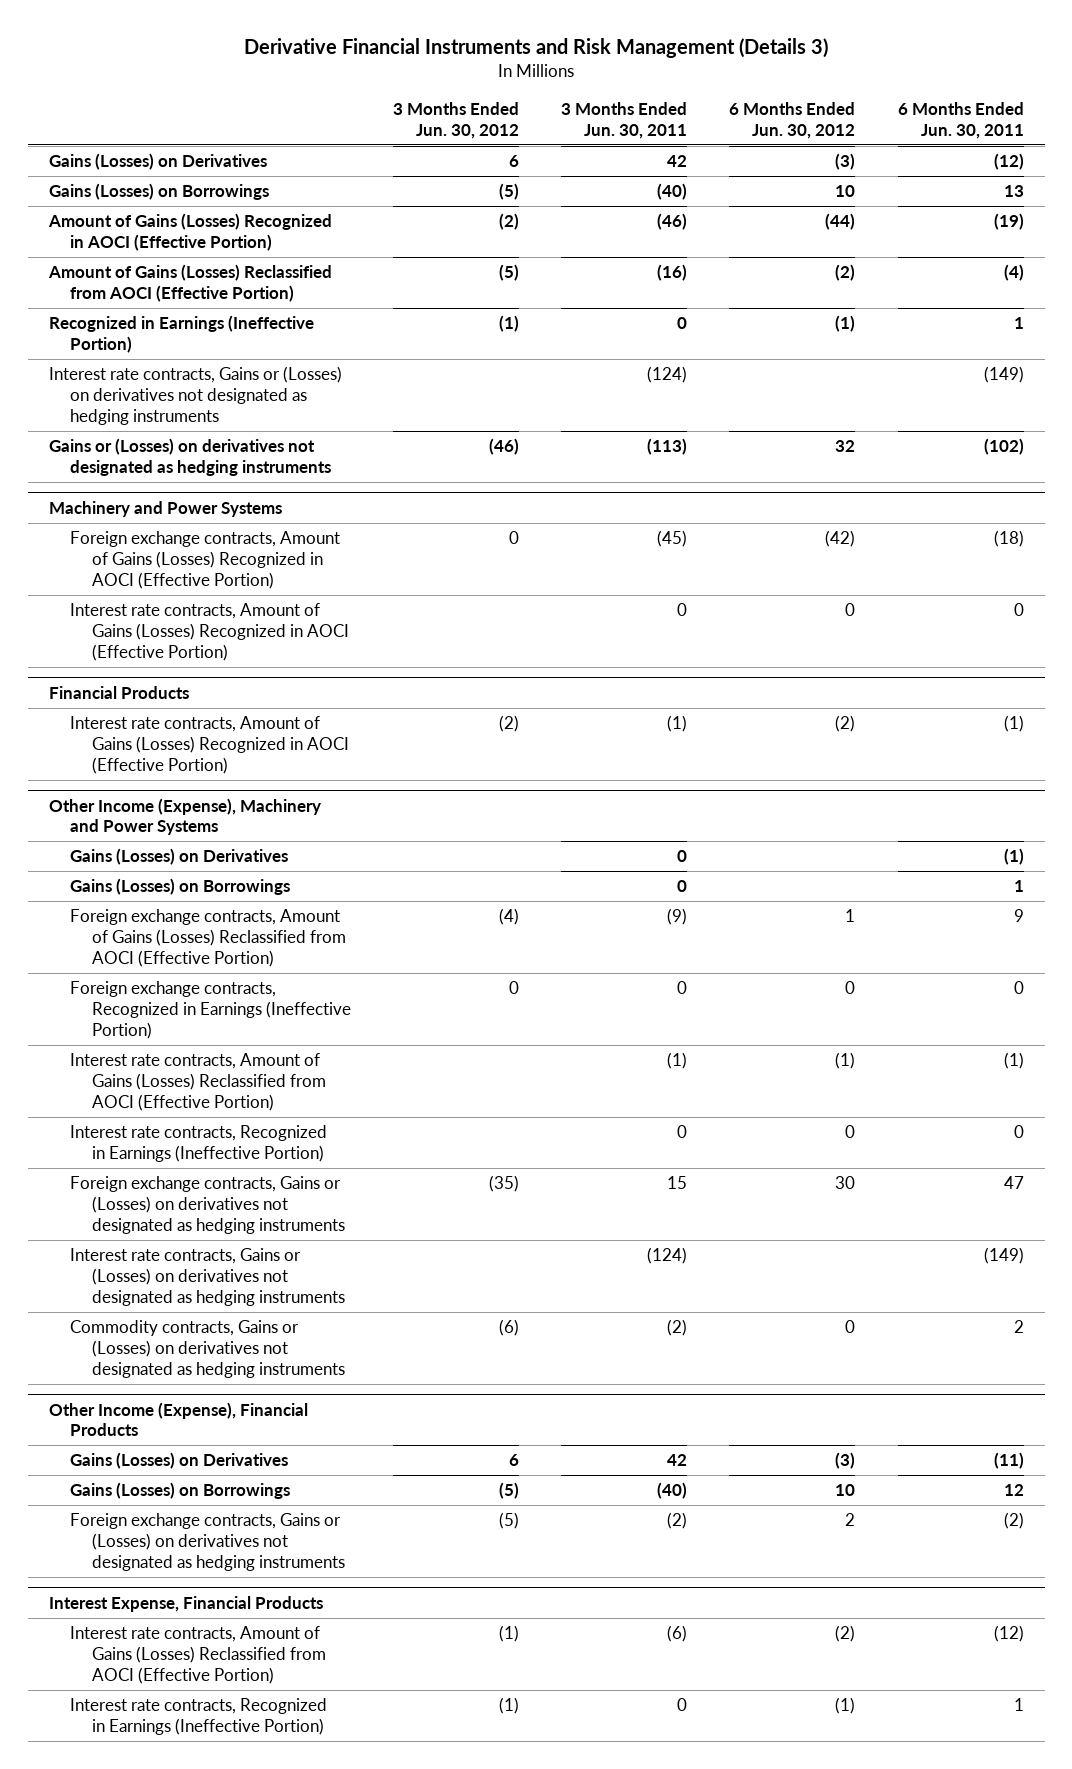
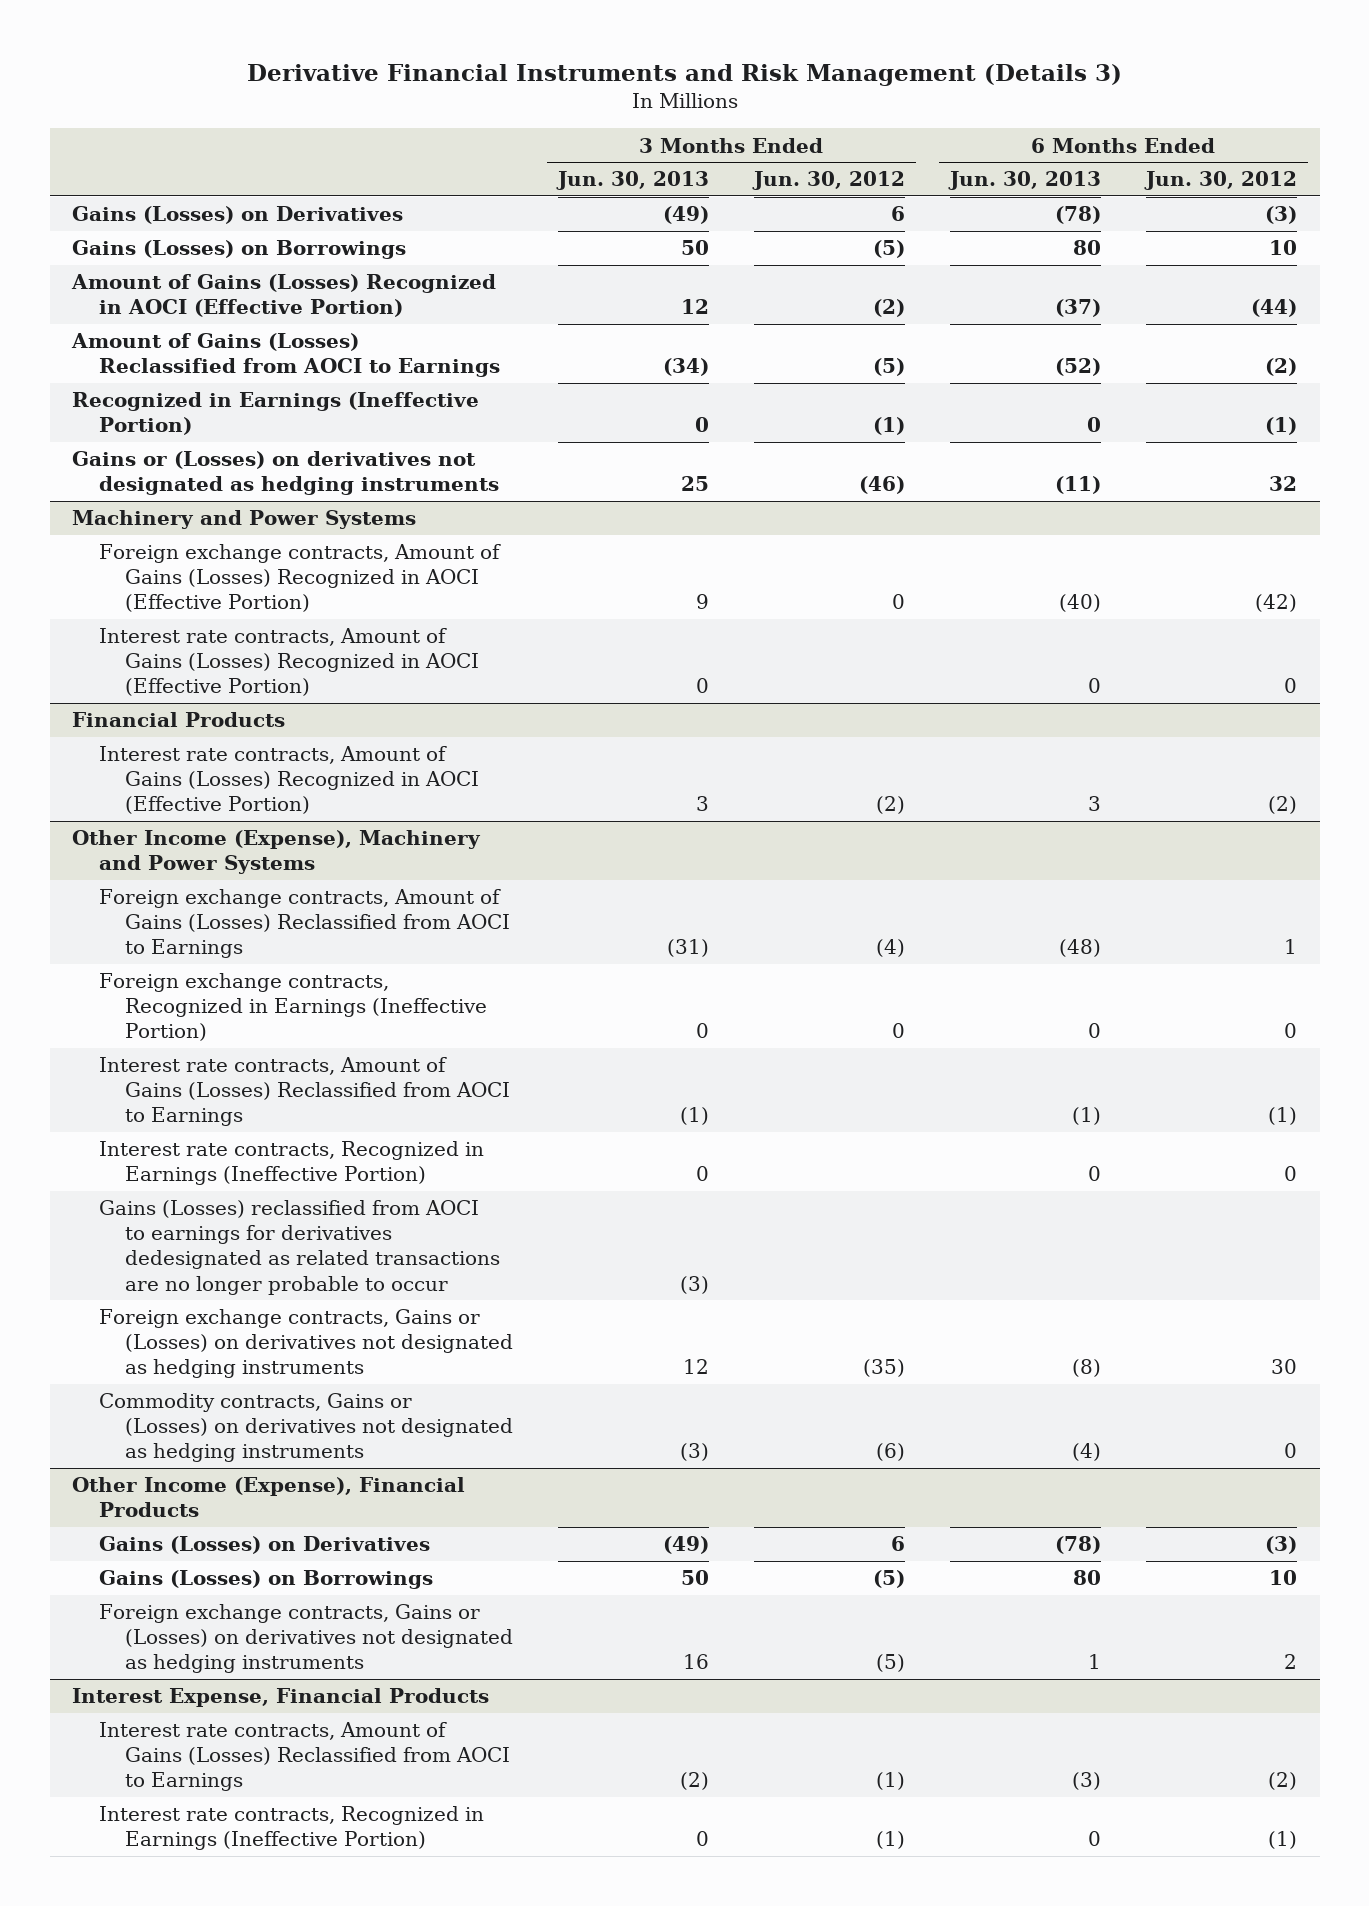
[561,102,688,139] 3 Months Ended Jun. 30, 2011 -> none
[897,102,1024,139] 6 Months Ended Jun. 30, 2011 -> none
none -> [555,171,709,191] Jun. 30, 2013
none -> [947,171,1101,191] Jun. 30, 2013
[47,264,332,302] Amount of Gains (Losses) Reclassified from AOCI (Effective Portion) -> [71,333,500,378] Amount of Gains (Losses) Reclassified from AOCI to Earnings
[48,366,342,425] Interest rate contracts, Gains or (Losses) on derivatives not designated as hedging instruments -> none
[70,848,289,866] Gains (Losses) on Derivatives -> none
[70,878,291,896] Gains (Losses) on Borrowings -> none
[70,909,347,967] Foreign exchange contracts, Amount of Gains (Losses) Reclassified from AOCI (Effective Portion) -> [98,889,510,959] Foreign exchange contracts, Amount of Gains (Losses) Reclassified from AOCI to Earnings
[70,1053,327,1111] Interest rate contracts, Amount of Gains (Losses) Reclassified from AOCI (Effective Portion) -> [98,1057,510,1127] Interest rate contracts, Amount of Gains (Losses) Reclassified from AOCI to Earnings
none -> [98,1200,500,1295] Gains (Losses) reclassified from AOCI to earnings for derivatives dedesignated as related transactions are no longer probable to occur
[70,1248,346,1306] Interest rate contracts, Gains or (Losses) on derivatives not designated as hedging instruments -> none
[70,1626,327,1684] Interest rate contracts, Amount of Gains (Losses) Reclassified from AOCI (Effective Portion) -> [98,1722,510,1792] Interest rate contracts, Amount of Gains (Losses) Reclassified from AOCI to Earnings

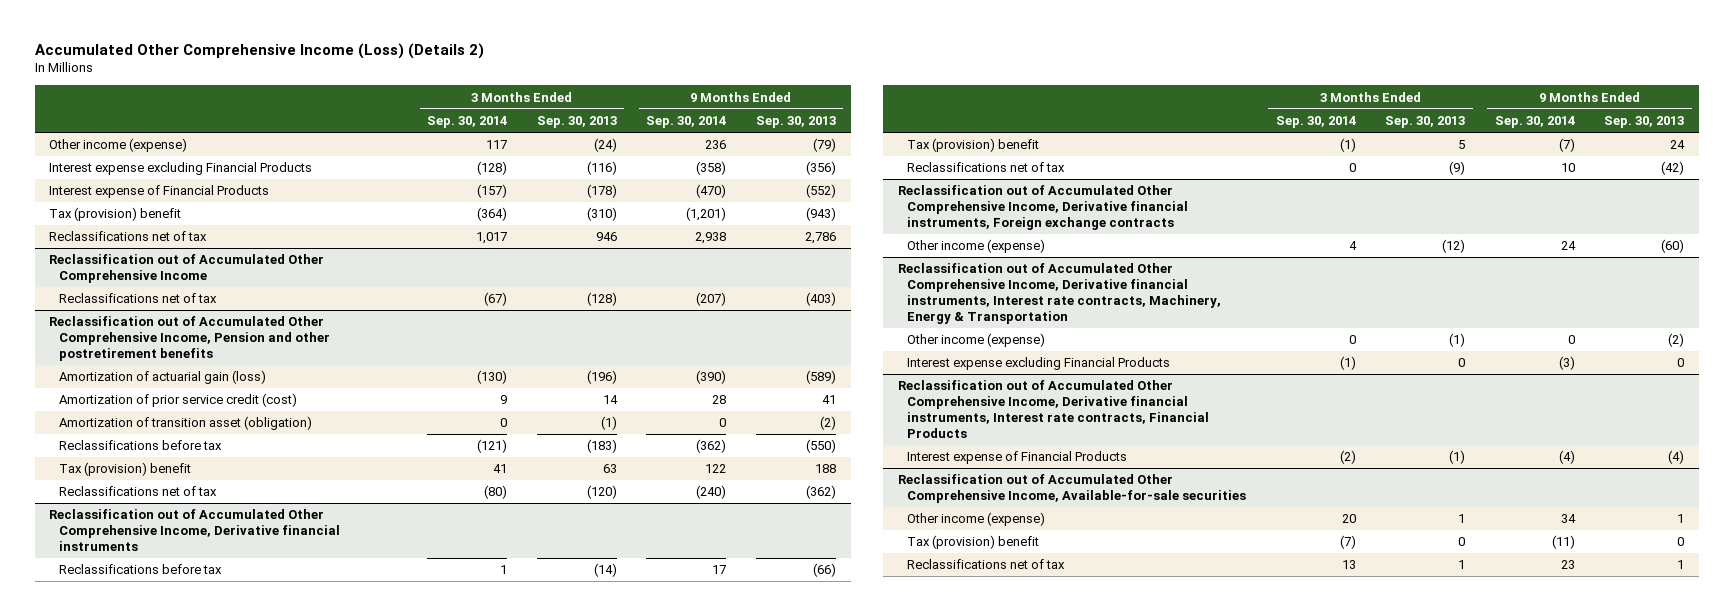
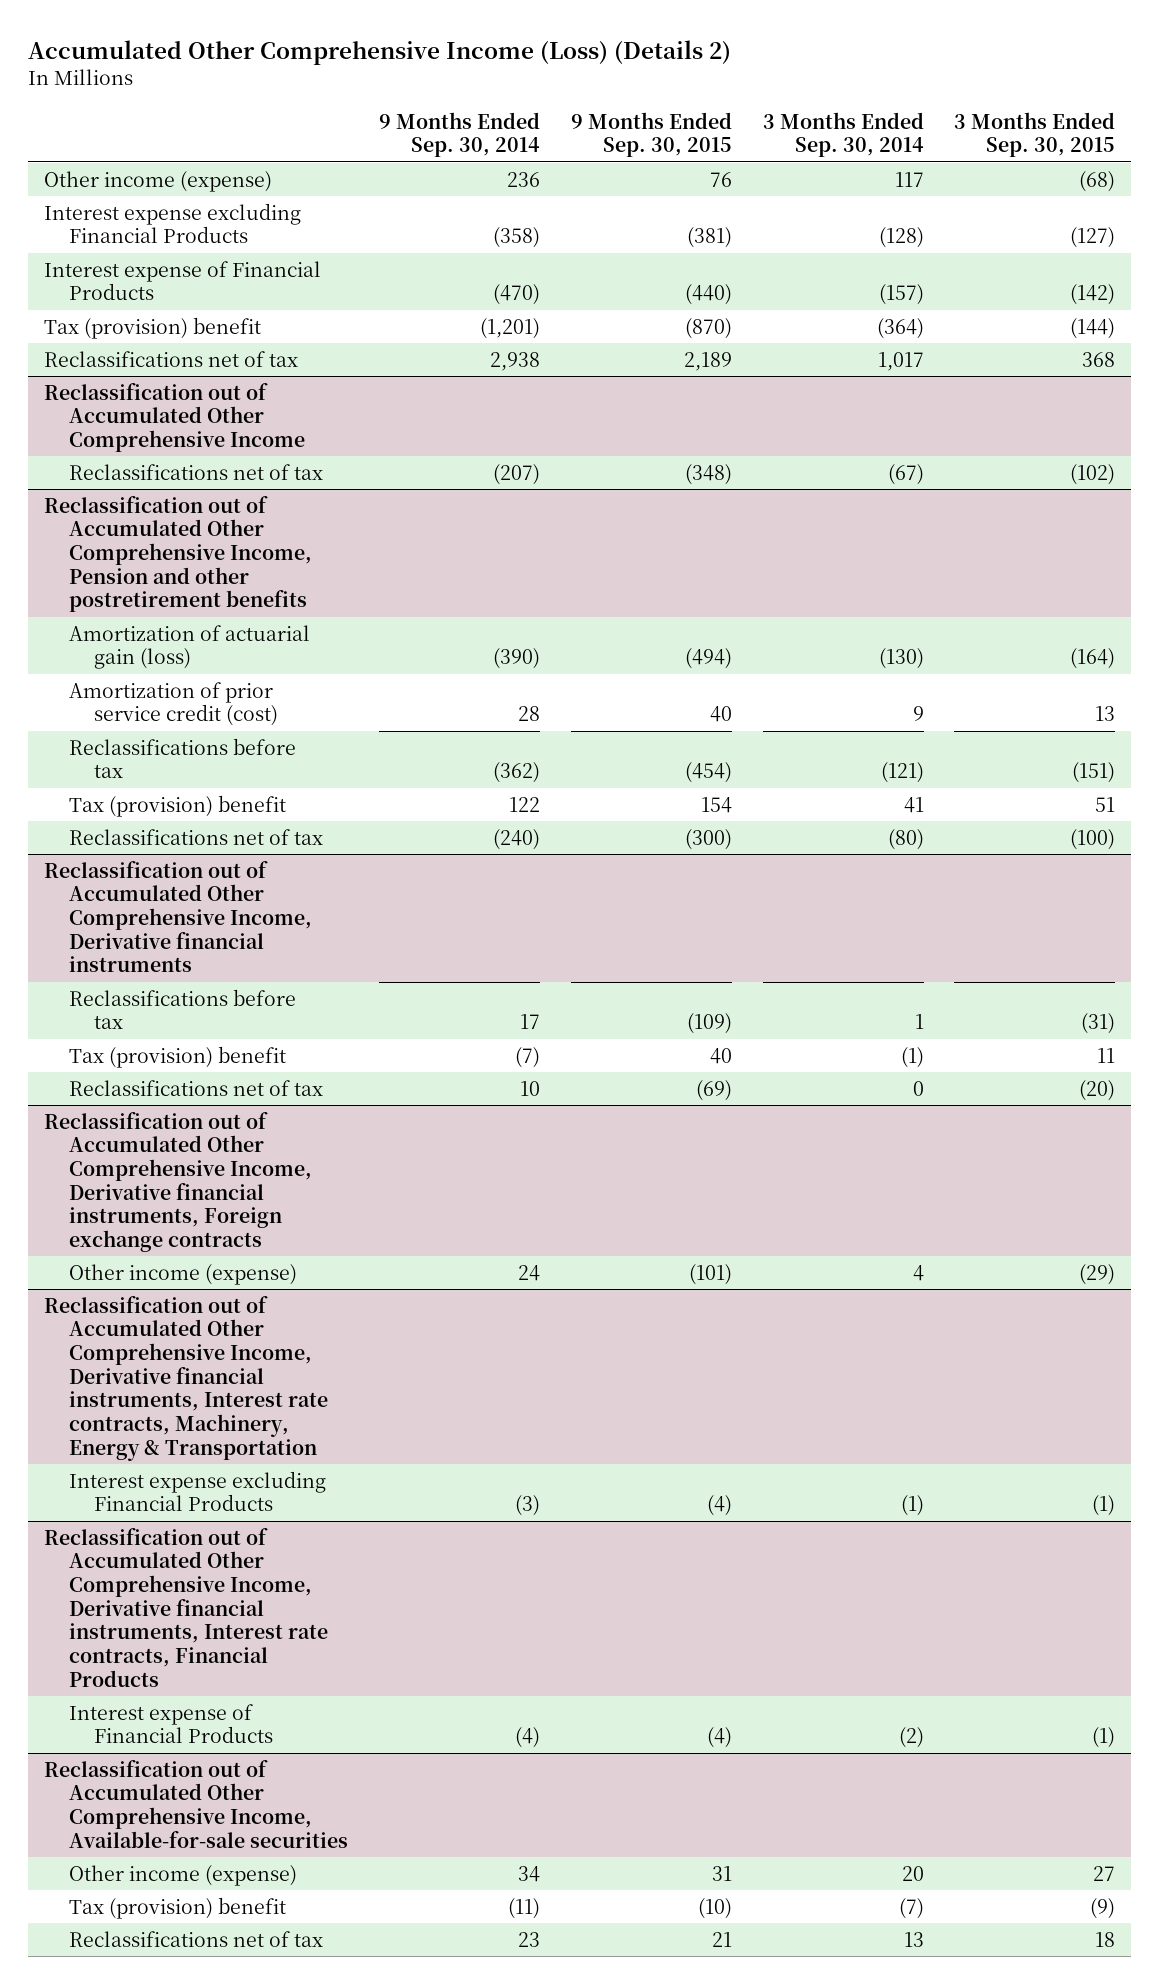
[536,116,617,129] Sep. 30, 2013 -> none
[755,116,836,129] Sep. 30, 2013 -> none
none -> [570,111,732,158] 9 Months Ended Sep. 30, 2015
none -> [954,111,1116,158] 3 Months Ended Sep. 30, 2015
[58,416,312,431] Amortization of transition asset (obligation) -> none
[907,333,1046,348] Other income (expense) -> none

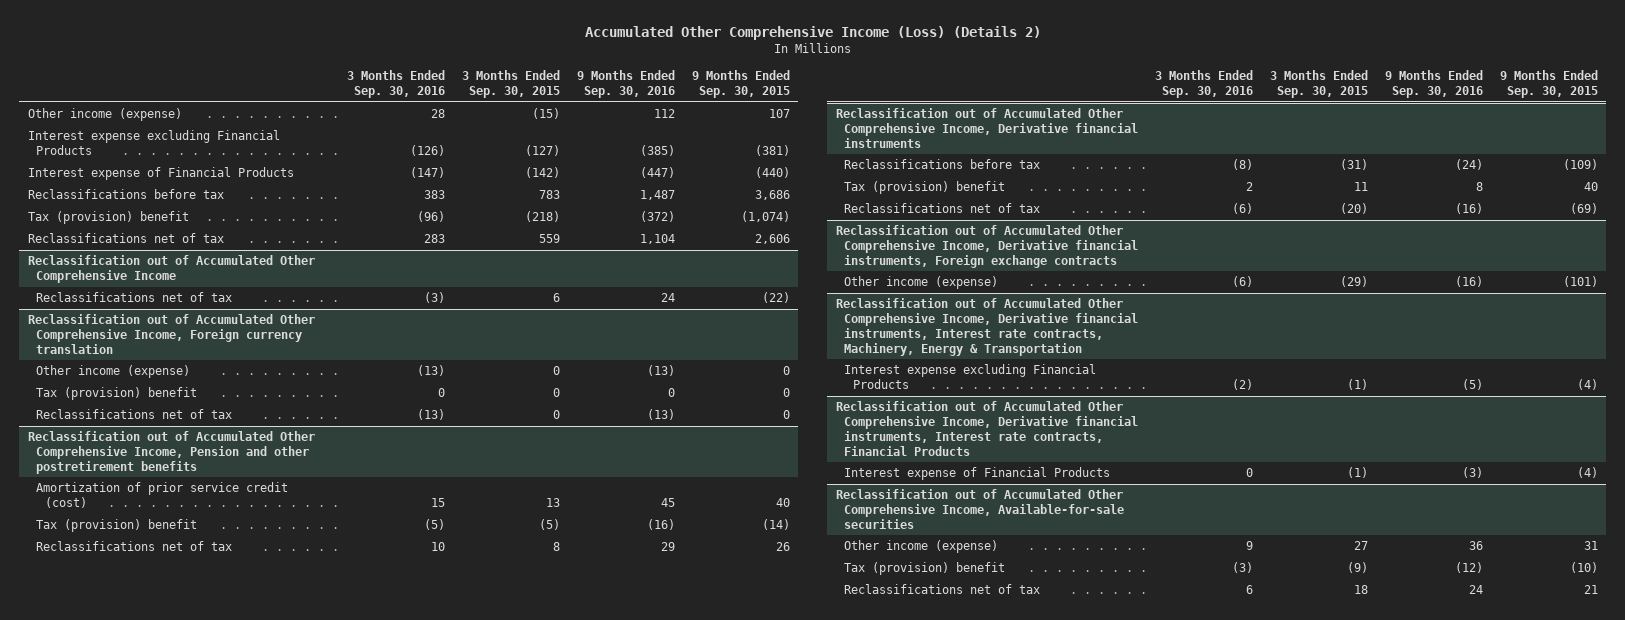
[378,111,540,158] 9 Months Ended Sep. 30, 2014 -> none
[762,111,924,158] 3 Months Ended Sep. 30, 2014 -> none
none -> [347,70,446,99] 3 Months Ended Sep. 30, 2016
none -> [576,70,675,99] 9 Months Ended Sep. 30, 2016
[709,171,732,187] 76 -> [768,109,790,119] 107
[1079,170,1116,192] (68) -> [531,108,560,120] (15)
none -> [27,189,224,200] Reclassifications before tax
[684,317,732,339] (870) -> [740,211,790,223] (1,074)
[1070,317,1116,339] (144) -> [524,211,560,223] (218)
[683,351,732,371] 2,189 -> [754,234,790,245] 2,606
[1082,351,1116,367] 368 -> [538,234,560,244] 559
[684,463,732,485] (348) -> [761,292,790,304] (22)
[1070,463,1116,485] (102) -> [552,293,560,303] 6
none -> [27,314,315,354] Reclassification out of Accumulated Other Comprehensive Income, Foreign currency translation
none -> [36,365,191,379] Other income (expense)
none -> [36,387,198,401] Tax (provision) benefit
none -> [36,409,233,420] Reclassifications net of tax
[69,624,311,670] Amortization of actuarial gain (loss) -> none
[69,737,297,779] Reclassifications before tax -> none
[700,796,732,813] 154 -> [761,519,790,531] (14)
[1095,796,1116,812] 51 -> [538,519,560,531] (5)
[684,828,732,850] (300) -> [775,542,790,552] 26
[1070,828,1116,850] (100) -> [552,542,560,552] 8

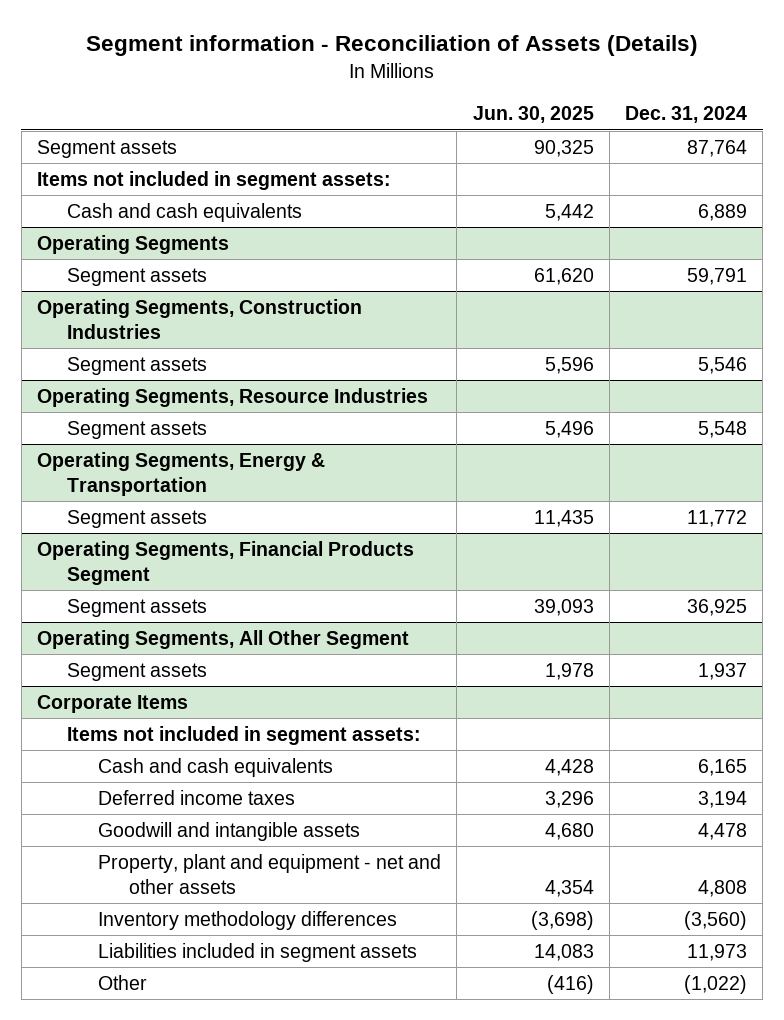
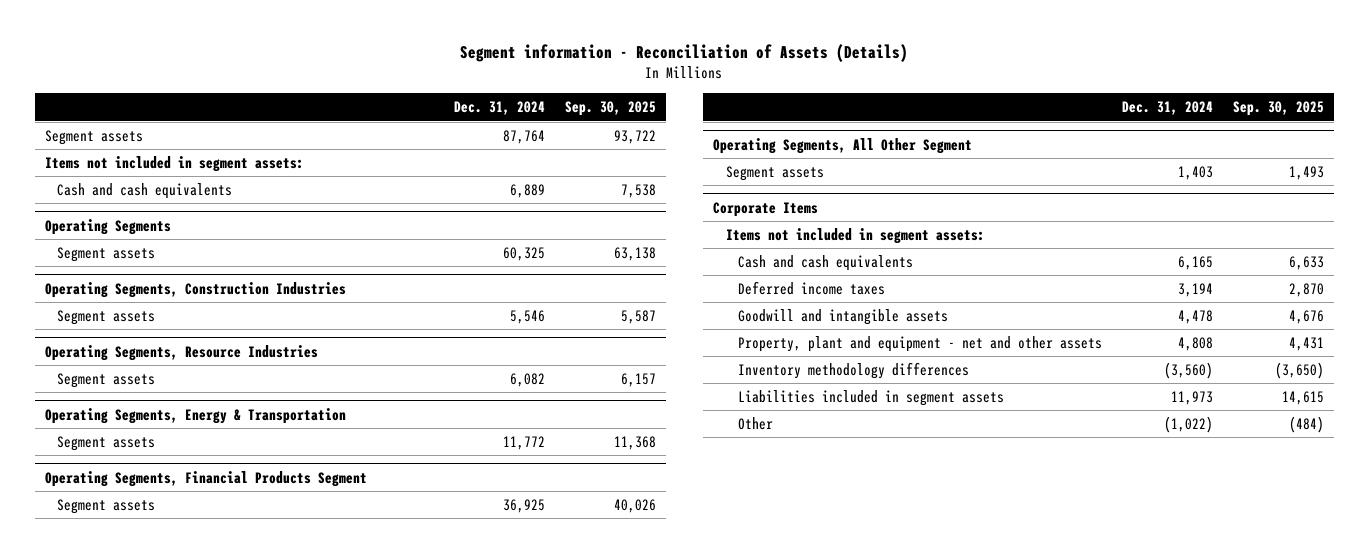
[472,106,594,124] Jun. 30, 2025 -> none
none -> [564,101,656,117] Sep. 30, 2025
[687,267,748,285] 59,791 -> [502,246,545,261] 60,325
[698,420,748,438] 5,548 -> [509,372,545,387] 6,082
[698,662,748,680] 1,937 -> [1178,165,1214,180] 1,403

